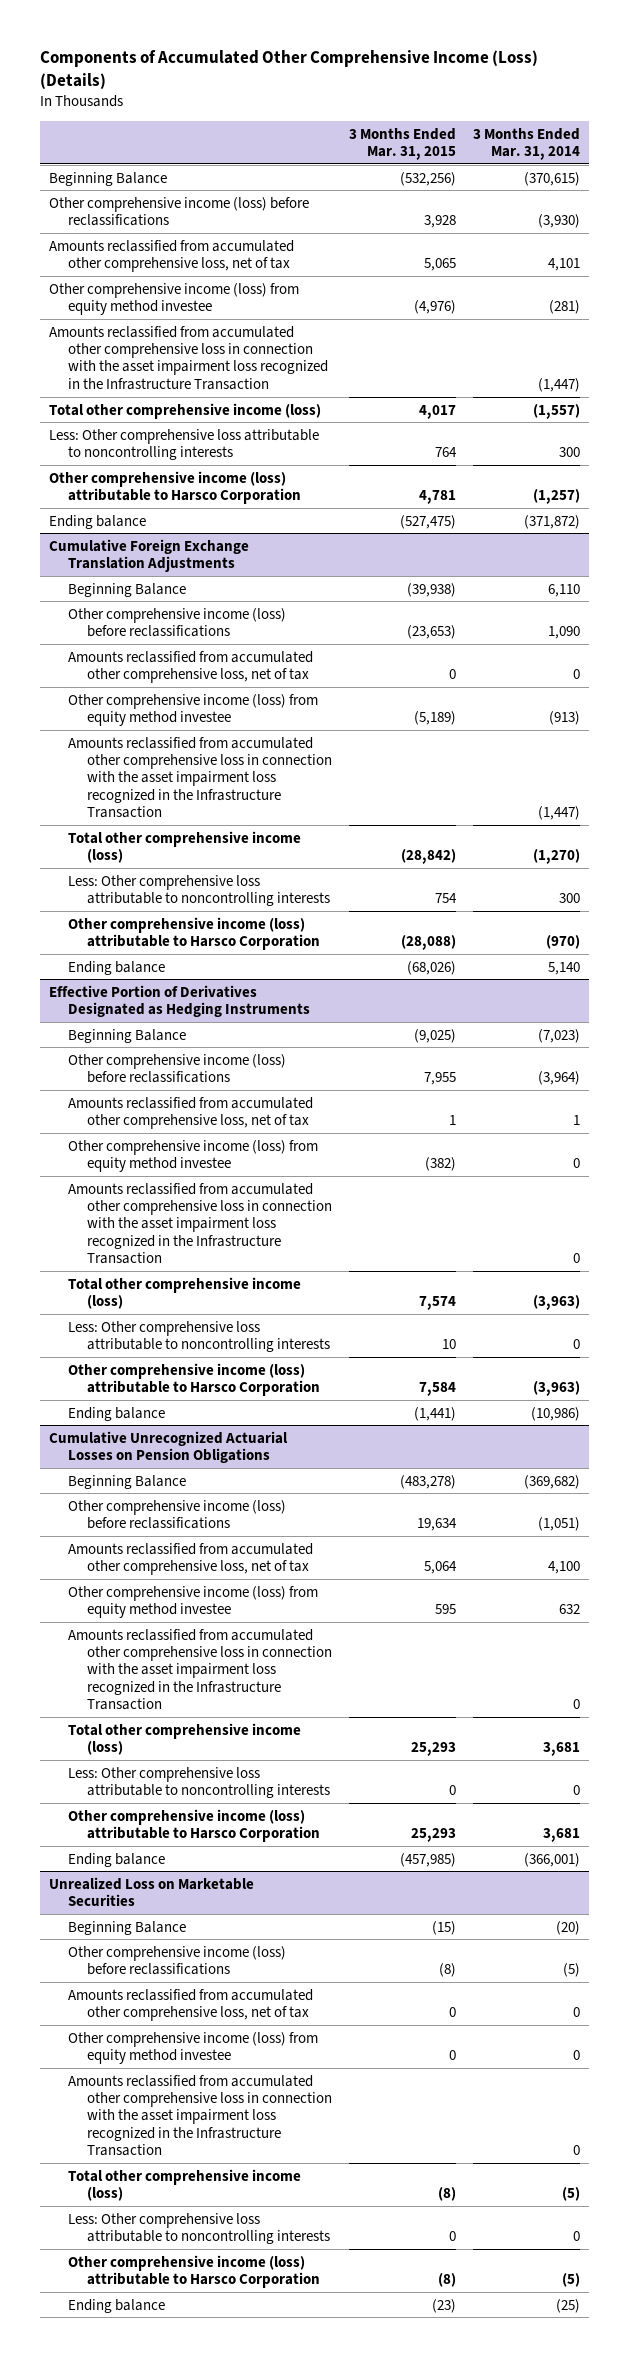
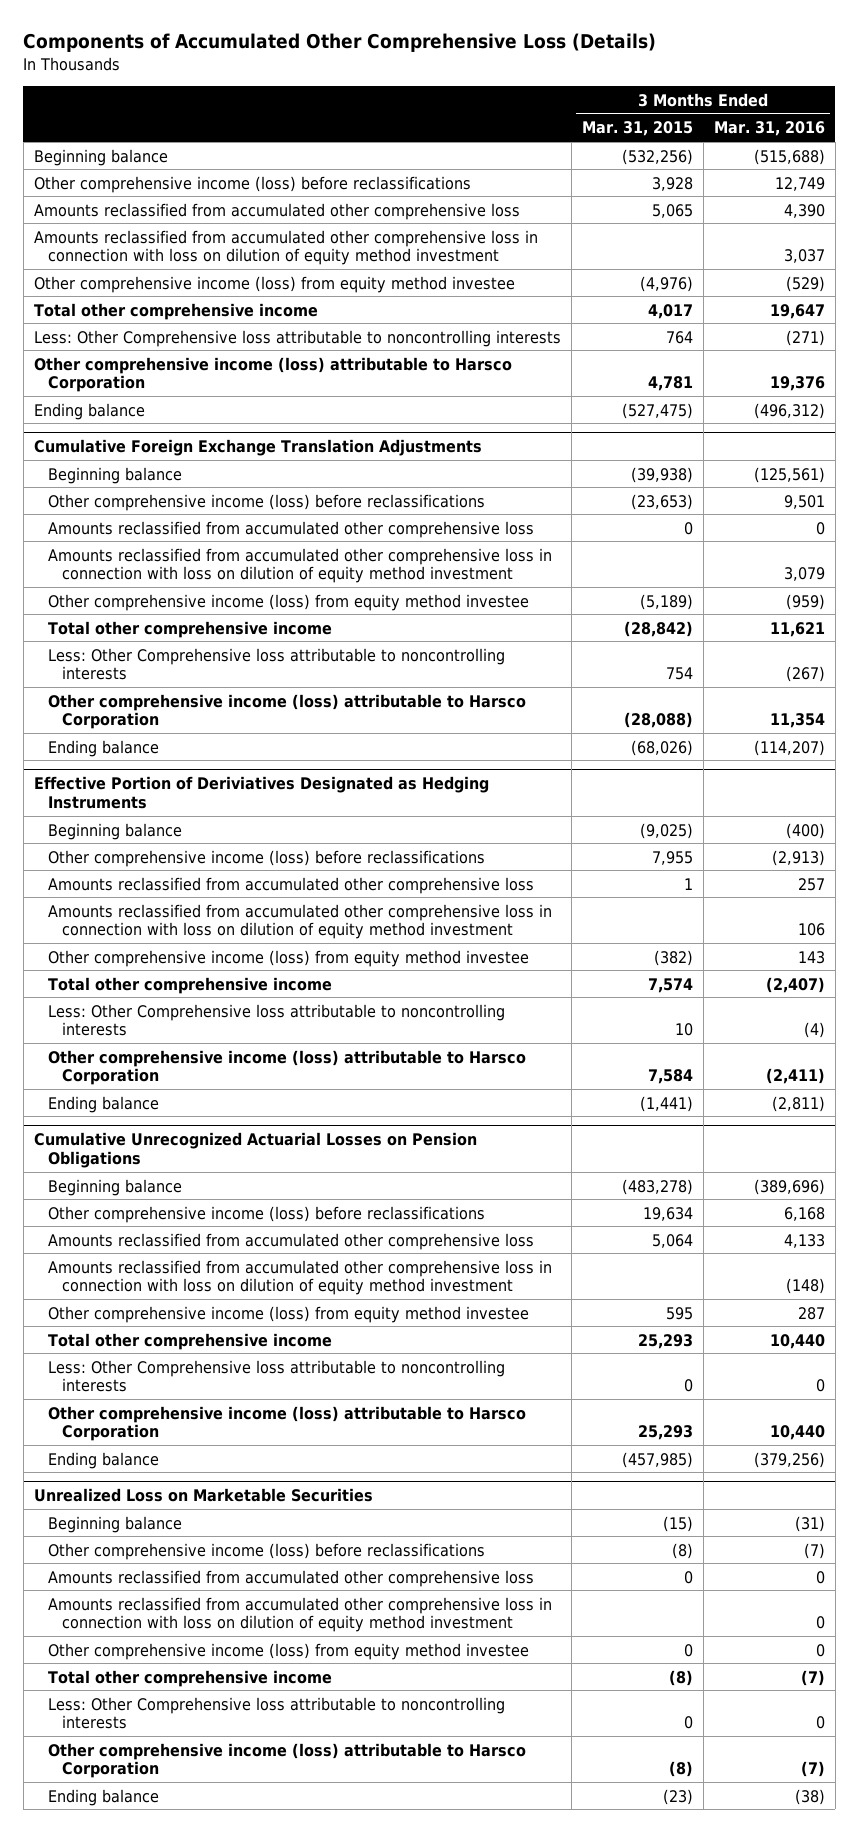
[40,50,539,90] Components of Accumulated Other Comprehensive Income (Loss) (Details) -> [23,33,657,53] Components of Accumulated Other Comprehensive Loss (Details)
[473,127,581,161] 3 Months Ended Mar. 31, 2014 -> none
none -> [713,121,825,137] Mar. 31, 2016
[48,171,167,186] Beginning Balance -> [33,148,168,166] Beginning balance
[48,239,294,272] Amounts reclassified from accumulated other comprehensive loss, net of tax -> [33,202,520,220] Amounts reclassified from accumulated other comprehensive loss
none -> [33,229,538,266] Amounts reclassified from accumulated other comprehensive loss in connection with loss on dilution of equity method investment
[48,325,328,390] Amounts reclassified from accumulated other comprehensive loss in connection with the asset impairment loss recognized in the Infrastructure Transaction -> none
[48,402,321,419] Total other comprehensive income (loss) -> [33,302,318,320] Total other comprehensive income
[48,428,319,460] Less: Other comprehensive loss attributable to noncontrolling interests -> [33,329,561,347] Less: Other Comprehensive loss attributable to noncontrolling interests
[67,582,186,597] Beginning Balance -> [48,466,183,484] Beginning balance
[67,650,313,683] Amounts reclassified from accumulated other comprehensive loss, net of tax -> [48,520,535,538] Amounts reclassified from accumulated other comprehensive loss
none -> [48,547,553,584] Amounts reclassified from accumulated other comprehensive loss in connection with loss on dilution of equity method investment
[67,736,333,819] Amounts reclassified from accumulated other comprehensive loss in connection with the asset impairment loss recognized in the Infrastructure Transaction -> none
[67,830,301,863] Total other comprehensive income (loss) -> [48,620,333,638] Total other comprehensive income
[67,874,331,906] Less: Other comprehensive loss attributable to noncontrolling interests -> [48,647,506,681] Less: Other Comprehensive loss attributable to noncontrolling interests
[48,984,310,1017] Effective Portion of Derivatives Designated as Hedging Instruments -> [33,776,489,809] Effective Portion of Deriviatives Designated as Hedging Instruments
[67,1028,186,1043] Beginning Balance -> [48,822,183,840] Beginning balance
[67,1096,313,1129] Amounts reclassified from accumulated other comprehensive loss, net of tax -> [48,876,535,894] Amounts reclassified from accumulated other comprehensive loss
none -> [48,903,553,940] Amounts reclassified from accumulated other comprehensive loss in connection with loss on dilution of equity method investment
[67,1182,333,1265] Amounts reclassified from accumulated other comprehensive loss in connection with the asset impairment loss recognized in the Infrastructure Transaction -> none
[67,1276,301,1309] Total other comprehensive income (loss) -> [48,976,333,994] Total other comprehensive income
[67,1320,331,1352] Less: Other comprehensive loss attributable to noncontrolling interests -> [48,1003,506,1037] Less: Other Comprehensive loss attributable to noncontrolling interests
[67,1474,186,1489] Beginning Balance -> [48,1178,183,1196] Beginning balance
[67,1542,313,1575] Amounts reclassified from accumulated other comprehensive loss, net of tax -> [48,1232,535,1250] Amounts reclassified from accumulated other comprehensive loss
none -> [48,1259,553,1296] Amounts reclassified from accumulated other comprehensive loss in connection with loss on dilution of equity method investment
[67,1628,333,1711] Amounts reclassified from accumulated other comprehensive loss in connection with the asset impairment loss recognized in the Infrastructure Transaction -> none
[67,1722,301,1755] Total other comprehensive income (loss) -> [48,1332,333,1350] Total other comprehensive income
[67,1766,331,1798] Less: Other comprehensive loss attributable to noncontrolling interests -> [48,1359,506,1393] Less: Other Comprehensive loss attributable to noncontrolling interests
[67,1920,186,1935] Beginning Balance -> [48,1515,183,1533] Beginning balance
[67,1988,313,2021] Amounts reclassified from accumulated other comprehensive loss, net of tax -> [48,1569,535,1587] Amounts reclassified from accumulated other comprehensive loss
none -> [48,1596,553,1633] Amounts reclassified from accumulated other comprehensive loss in connection with loss on dilution of equity method investment
[67,2074,333,2157] Amounts reclassified from accumulated other comprehensive loss in connection with the asset impairment loss recognized in the Infrastructure Transaction -> none
[67,2168,301,2201] Total other comprehensive income (loss) -> [48,1669,333,1687] Total other comprehensive income
[67,2212,331,2244] Less: Other comprehensive loss attributable to noncontrolling interests -> [48,1696,506,1730] Less: Other Comprehensive loss attributable to noncontrolling interests

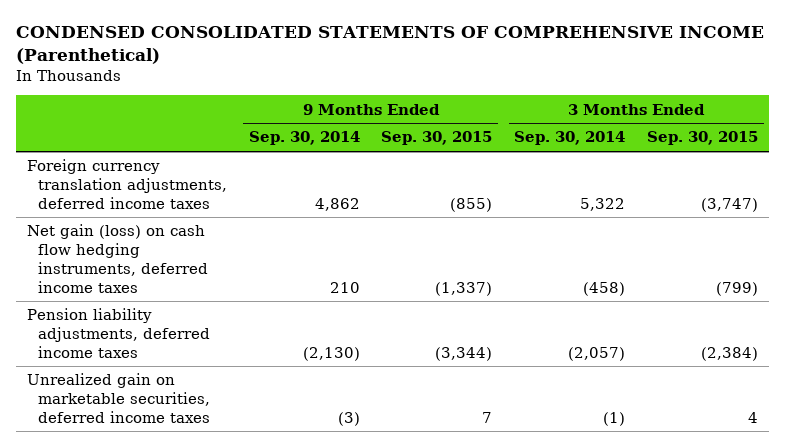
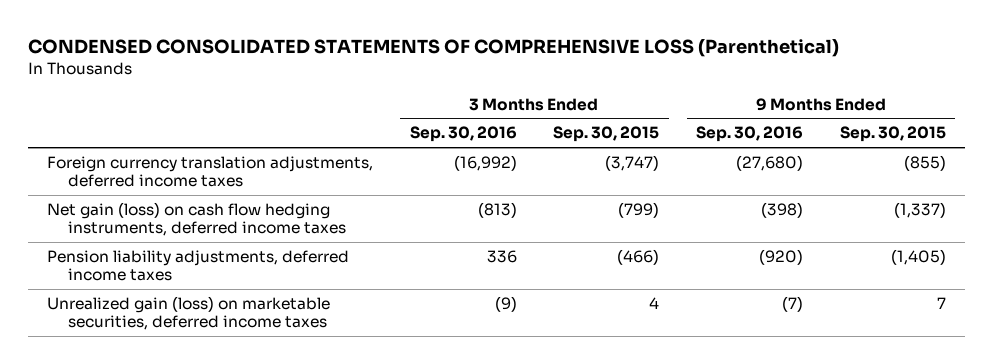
[15,26,764,65] CONDENSED CONSOLIDATED STATEMENTS OF COMPREHENSIVE INCOME (Parenthetical) -> [28,38,840,57] CONDENSED CONSOLIDATED STATEMENTS OF COMPREHENSIVE LOSS (Parenthetical)
[248,131,360,146] Sep. 30, 2014 -> none
[514,131,626,146] Sep. 30, 2014 -> none
none -> [409,126,517,143] Sep. 30, 2016
none -> [696,126,804,143] Sep. 30, 2016
[435,346,493,361] (3,344) -> [891,249,947,266] (1,405)
[701,346,759,361] (2,384) -> [617,249,660,266] (466)
[26,373,210,423] Unrealized gain on marketable securities, deferred income taxes -> [46,296,330,331] Unrealized gain (loss) on marketable securities, deferred income taxes

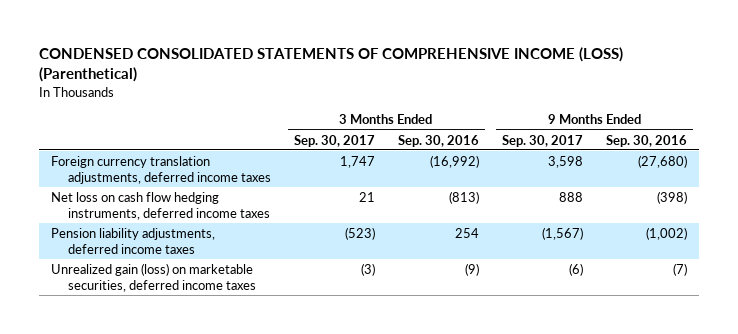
[28,38,840,57] CONDENSED CONSOLIDATED STATEMENTS OF COMPREHENSIVE LOSS (Parenthetical) -> [39,47,624,83] CONDENSED CONSOLIDATED STATEMENTS OF COMPREHENSIVE INCOME (LOSS) (Parenthetical)
[553,126,660,143] Sep. 30, 2015 -> none
[840,126,947,143] Sep. 30, 2015 -> none
none -> [293,134,375,147] Sep. 30, 2017
none -> [502,134,584,147] Sep. 30, 2017
[46,202,346,237] Net gain (loss) on cash flow hedging instruments, deferred income taxes -> [50,191,270,220] Net loss on cash flow hedging instruments, deferred income taxes
[486,250,517,264] 336 -> [454,227,479,238] 254
[759,249,804,266] (920) -> [646,226,688,240] (1,002)

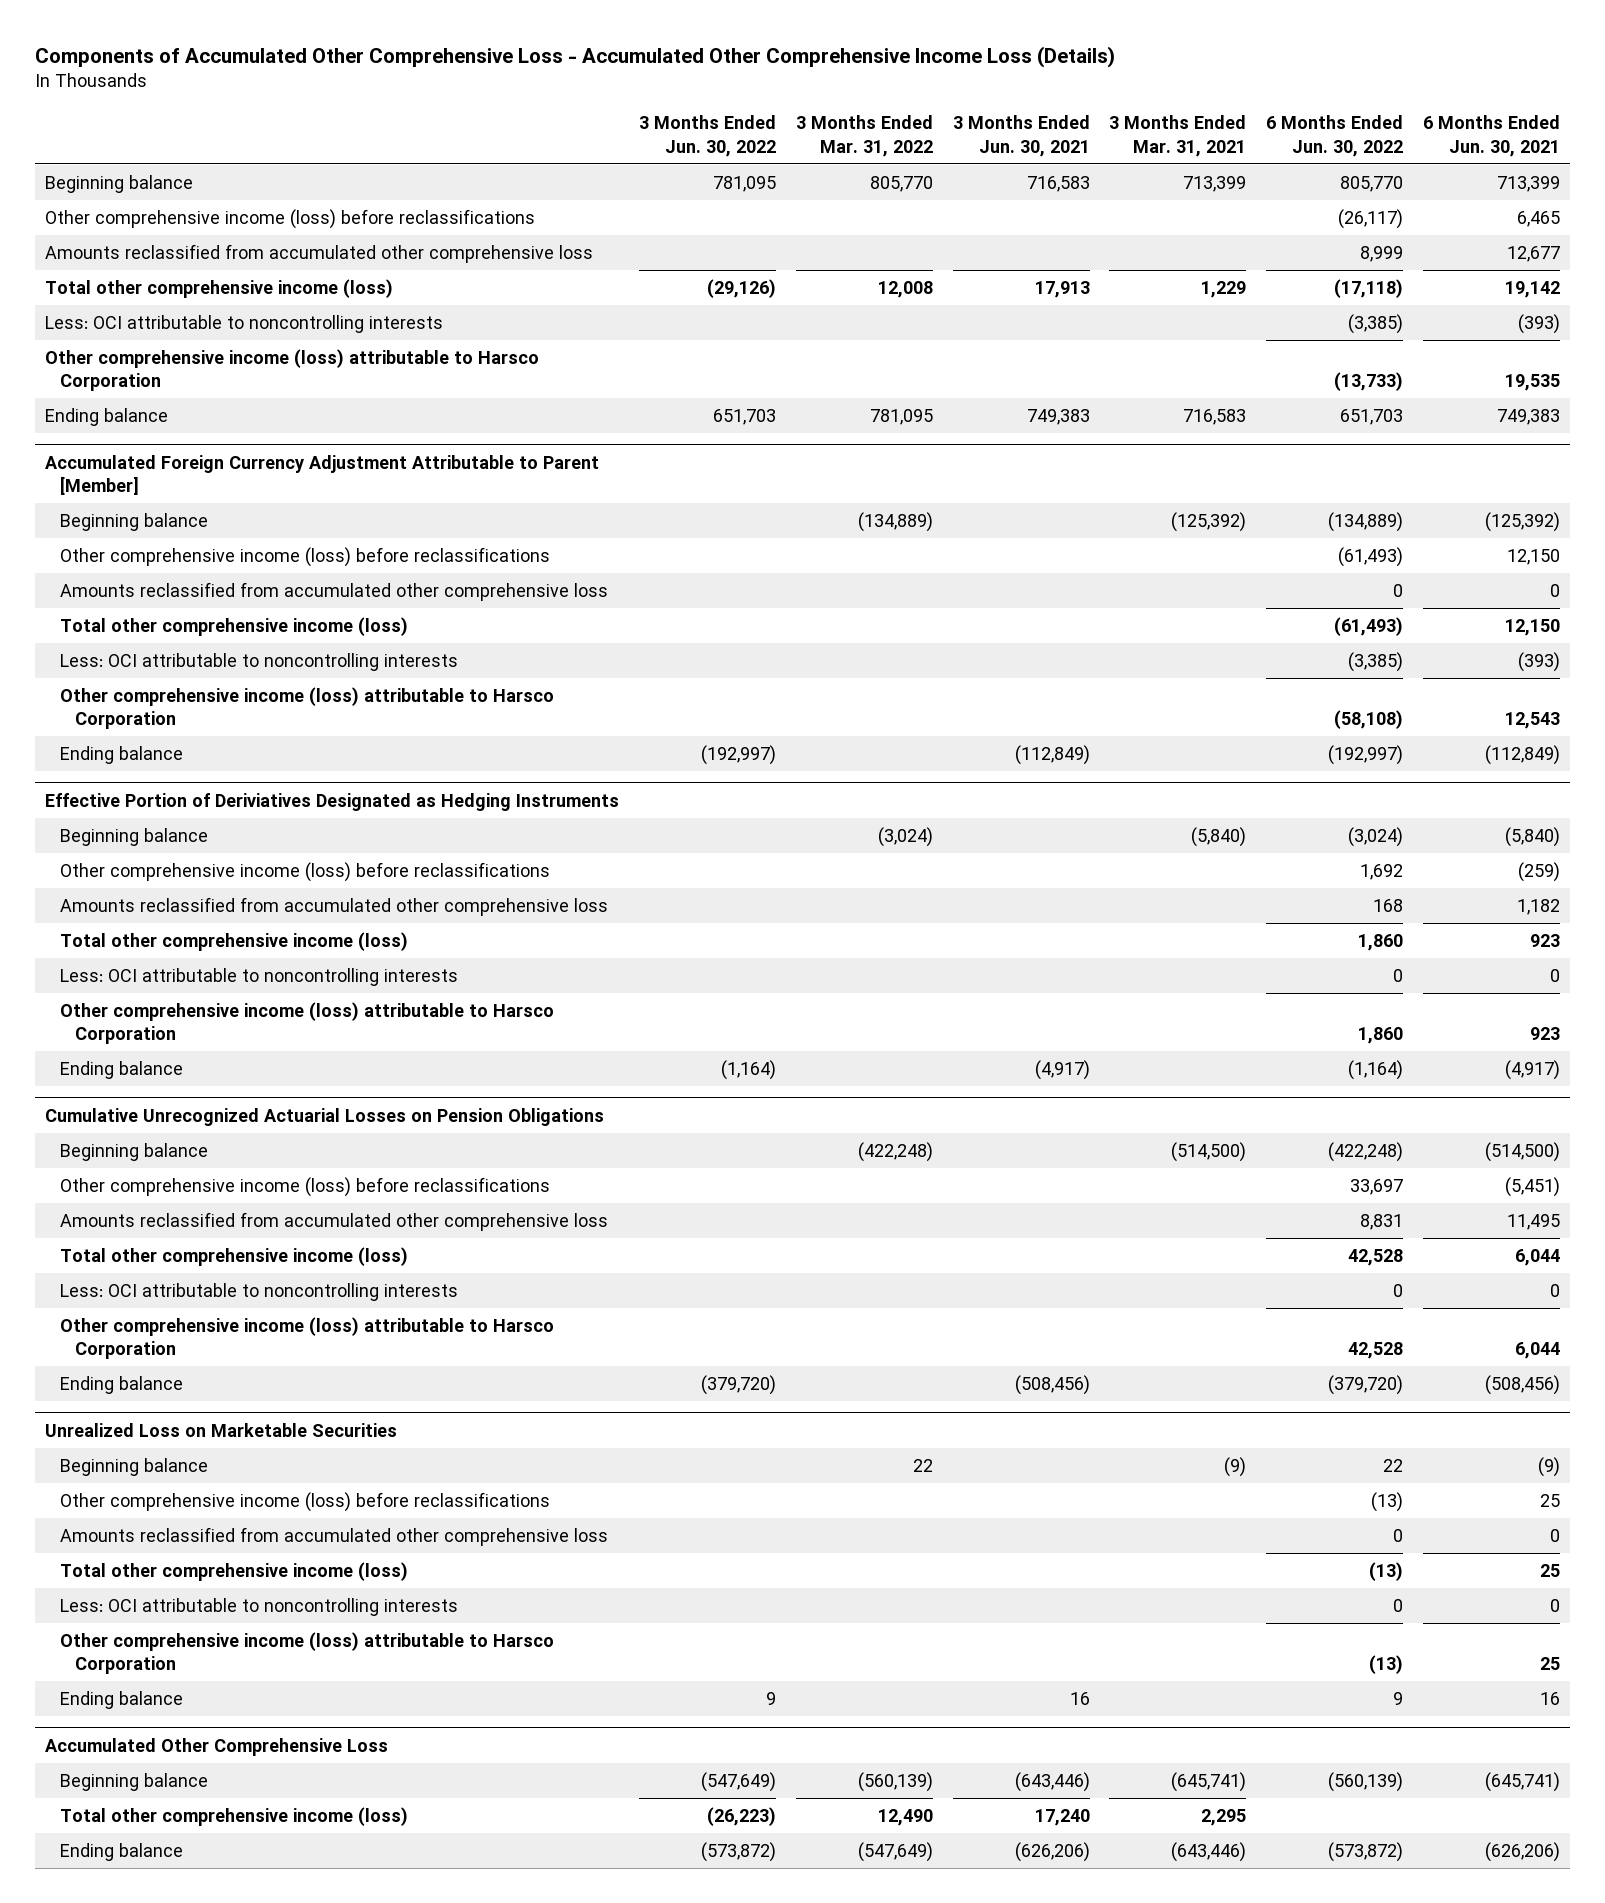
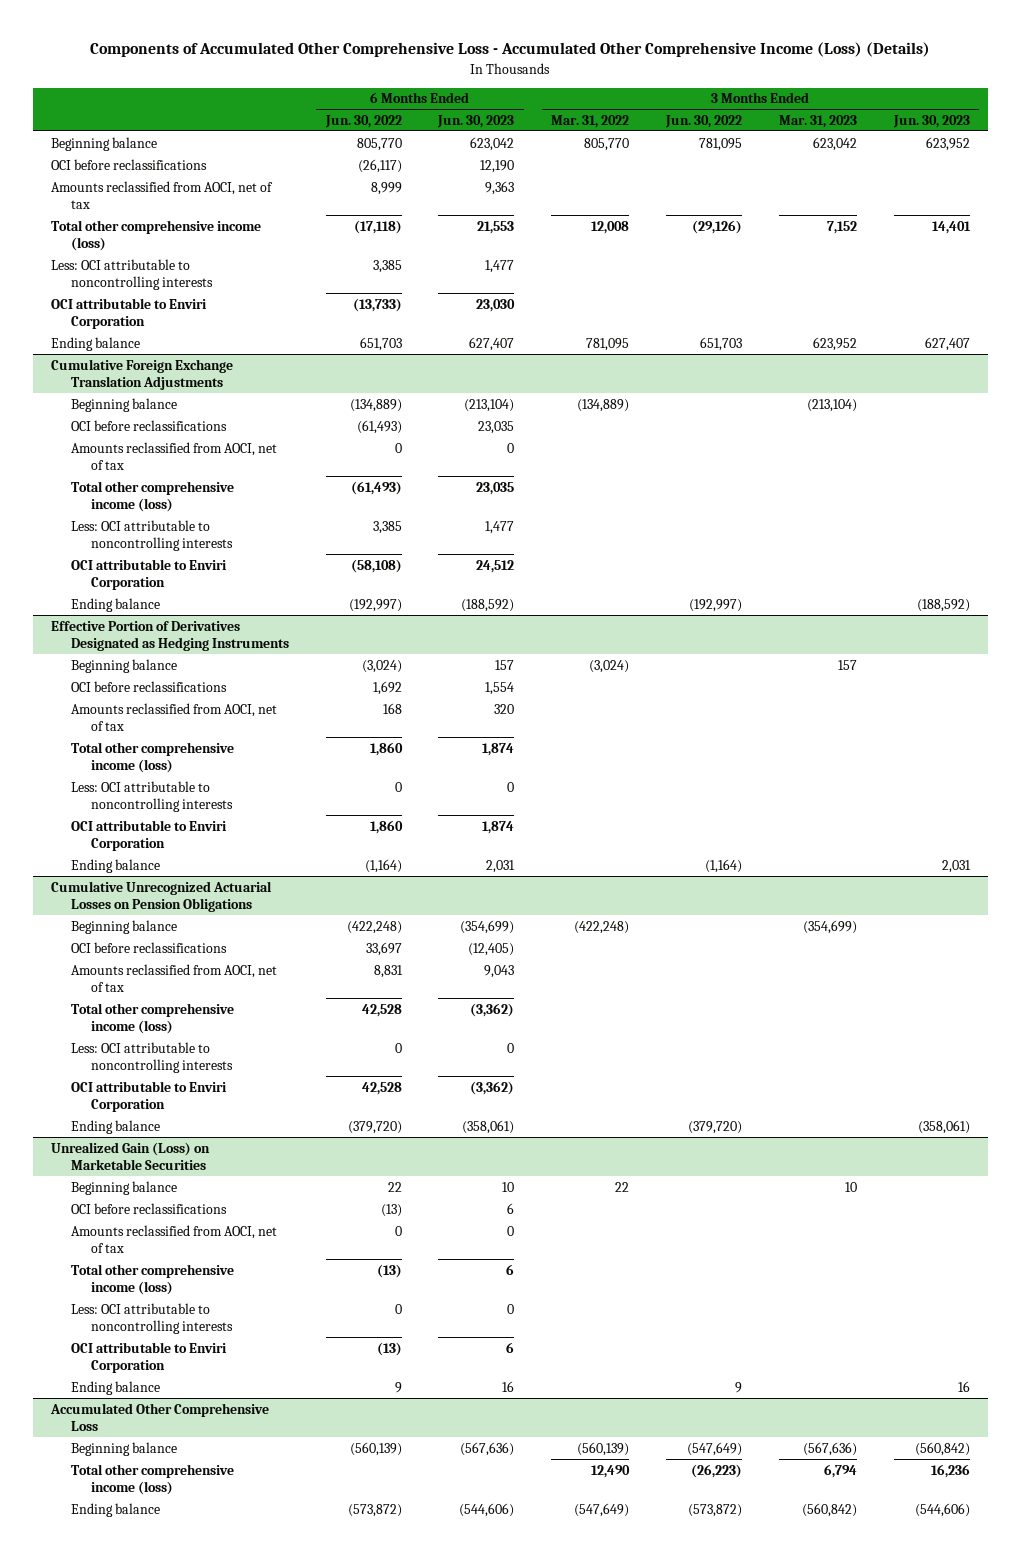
[35,46,1116,69] Components of Accumulated Other Comprehensive Loss - Accumulated Other Comprehensive Income Loss (Details) -> [90,42,931,58] Components of Accumulated Other Comprehensive Loss - Accumulated Other Comprehensive Income (Loss) (Details)
[952,115,1090,157] 3 Months Ended Jun. 30, 2021 -> none
[1109,115,1247,157] 3 Months Ended Mar. 31, 2021 -> none
[1423,115,1561,157] 6 Months Ended Jun. 30, 2021 -> none
none -> [437,114,515,128] Jun. 30, 2023
none -> [778,114,857,128] Mar. 31, 2023
none -> [892,114,970,128] Jun. 30, 2023
[45,208,536,229] Other comprehensive income (loss) before reclassifications -> [50,158,207,170] OCI before reclassifications
[45,243,594,263] Amounts reclassified from accumulated other comprehensive loss -> [50,180,273,210] Amounts reclassified from AOCI, net of tax
[1348,313,1404,334] (3,385) -> [372,259,402,273] 3,385
[45,348,540,392] Other comprehensive income (loss) attributable to Harsco Corporation -> [50,297,207,330] OCI attributable to Enviri Corporation
[45,454,600,495] Accumulated Foreign Currency Adjustment Attributable to Parent [Member] -> [50,358,233,391] Cumulative Foreign Exchange Translation Adjustments
[60,546,551,567] Other comprehensive income (loss) before reclassifications -> [70,419,227,431] OCI before reclassifications
[60,581,609,601] Amounts reclassified from accumulated other comprehensive loss -> [70,441,277,471] Amounts reclassified from AOCI, net of tax
[1348,651,1404,672] (3,385) -> [372,520,402,534] 3,385
[60,686,555,730] Other comprehensive income (loss) attributable to Harsco Corporation -> [70,558,227,591] OCI attributable to Enviri Corporation
[45,792,620,811] Effective Portion of Deriviatives Designated as Hedging Instruments -> [50,620,289,652] Effective Portion of Derivatives Designated as Hedging Instruments
[60,861,551,882] Other comprehensive income (loss) before reclassifications -> [70,680,227,692] OCI before reclassifications
[60,896,609,916] Amounts reclassified from accumulated other comprehensive loss -> [70,702,277,732] Amounts reclassified from AOCI, net of tax
[60,1001,555,1045] Other comprehensive income (loss) attributable to Harsco Corporation -> [70,819,227,852] OCI attributable to Enviri Corporation
[60,1176,551,1197] Other comprehensive income (loss) before reclassifications -> [70,941,227,953] OCI before reclassifications
[60,1211,609,1231] Amounts reclassified from accumulated other comprehensive loss -> [70,963,277,993] Amounts reclassified from AOCI, net of tax
[60,1316,555,1360] Other comprehensive income (loss) attributable to Harsco Corporation -> [70,1080,227,1113] OCI attributable to Enviri Corporation
[45,1422,398,1437] Unrealized Loss on Marketable Securities -> [50,1141,210,1171] Unrealized Gain (Loss) on Marketable Securities
[60,1491,551,1512] Other comprehensive income (loss) before reclassifications -> [70,1202,227,1214] OCI before reclassifications
[60,1526,609,1546] Amounts reclassified from accumulated other comprehensive loss -> [70,1224,277,1254] Amounts reclassified from AOCI, net of tax
[60,1631,555,1675] Other comprehensive income (loss) attributable to Harsco Corporation -> [70,1341,227,1374] OCI attributable to Enviri Corporation

